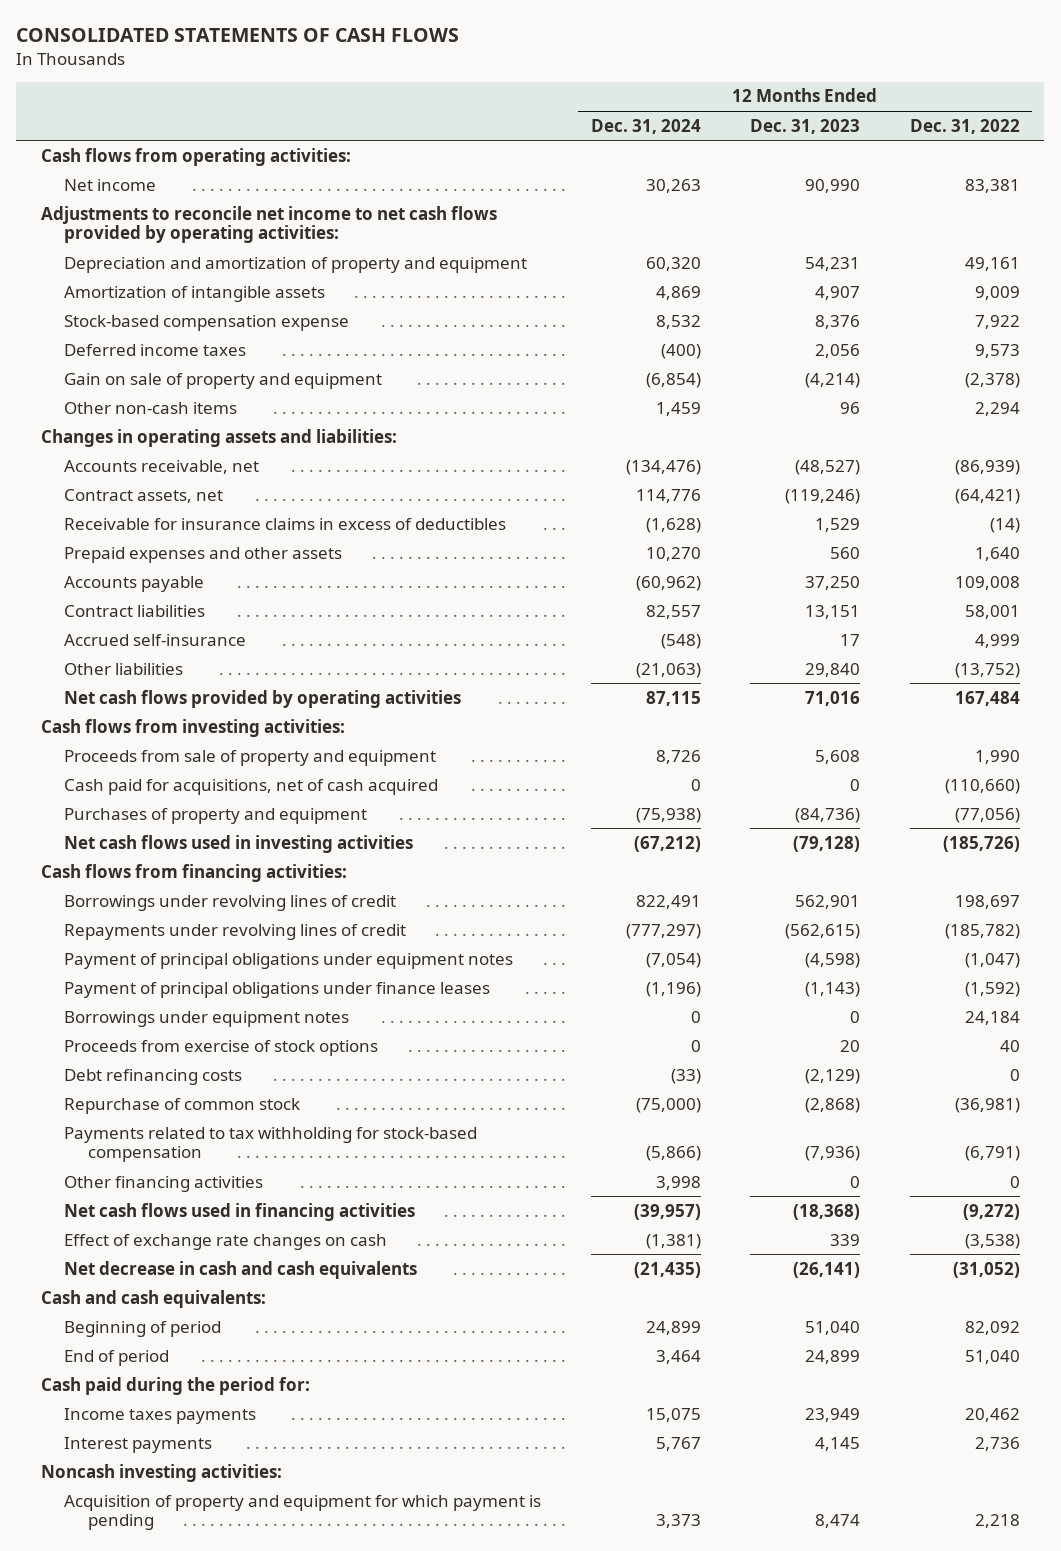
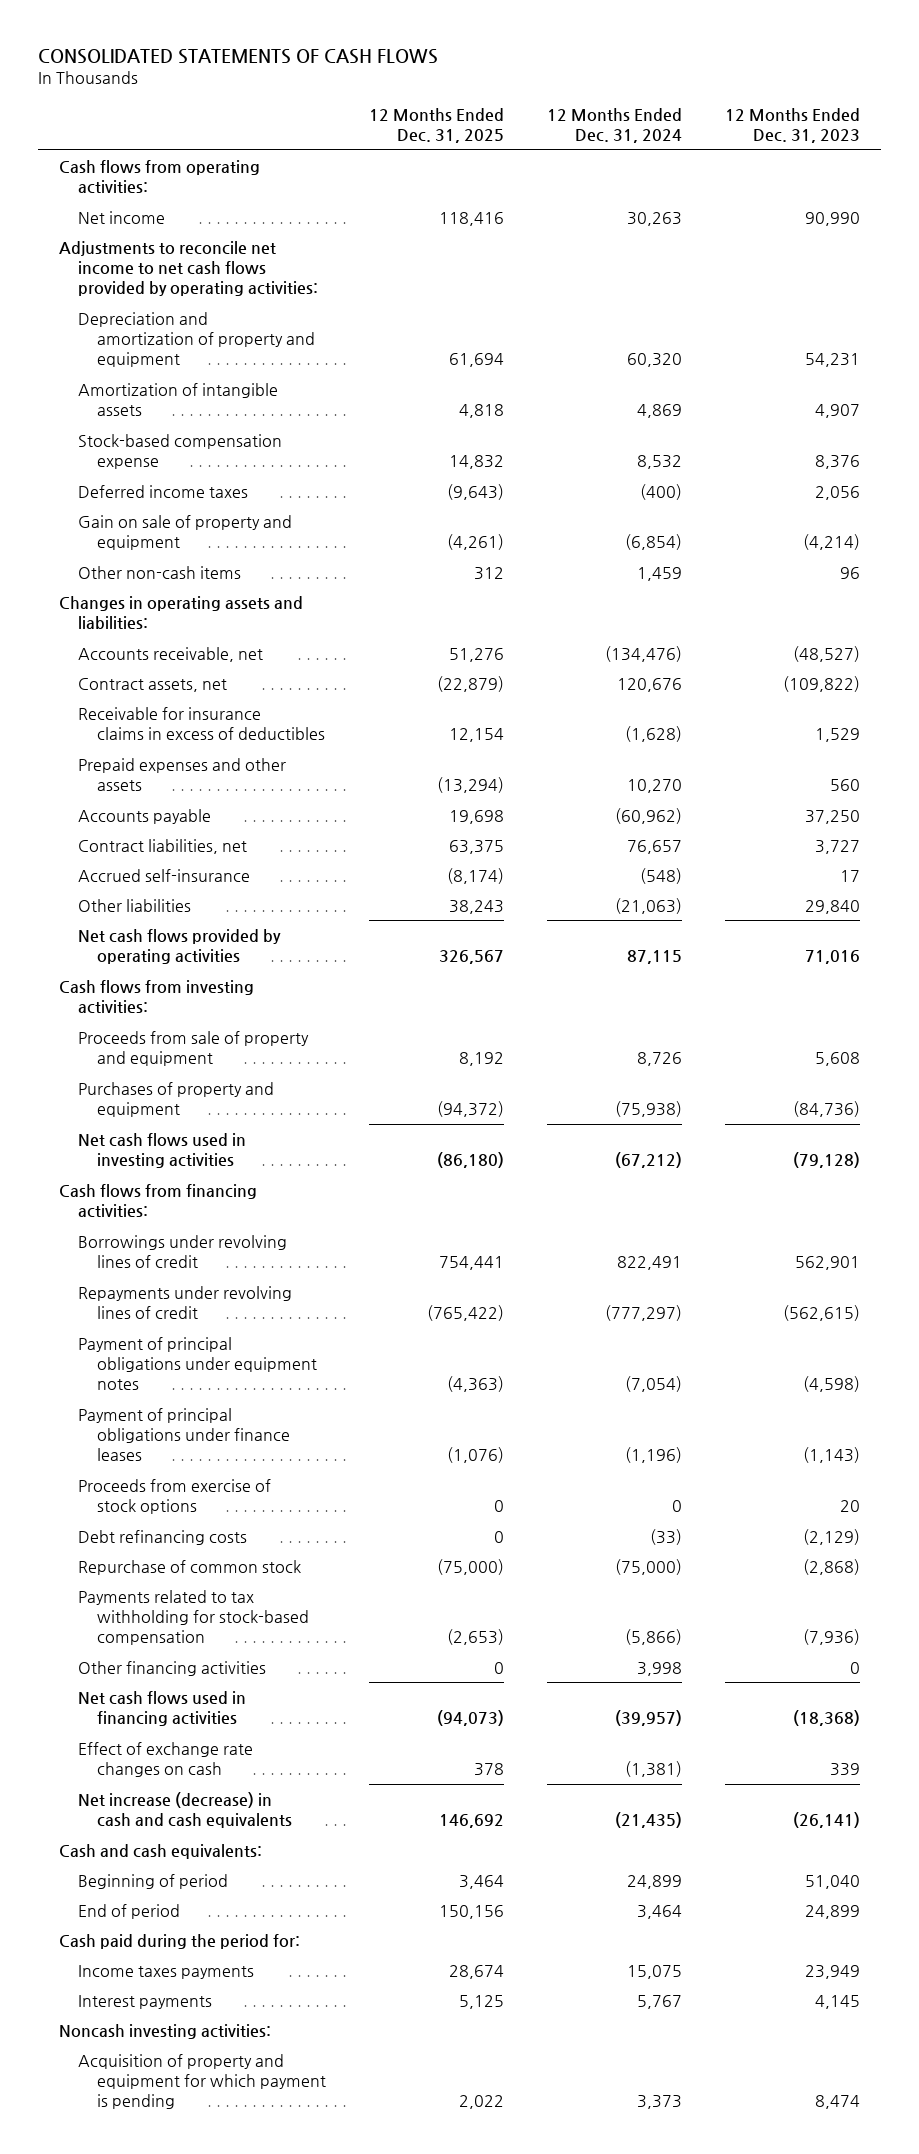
[909,118,1020,134] Dec. 31, 2022 -> none
none -> [368,107,504,143] 12 Months Ended Dec. 31, 2025
[635,488,701,503] 114,776 -> [616,677,682,692] 120,676
[785,488,861,504] (119,246) -> [782,675,860,692] (109,822)
[64,604,206,617] Contract liabilities -> [78,838,248,854] Contract liabilities, net
[645,604,701,619] 82,557 -> [626,839,682,854] 76,657
[805,604,861,619] 13,151 -> [814,839,860,854] 3,727
[64,778,439,795] Cash paid for acquisitions, net of cash acquired -> none
[64,1010,350,1027] Borrowings under equipment notes -> none
[64,1260,418,1279] Net decrease in cash and cash equivalents -> [78,1791,292,1828] Net increase (decrease) in cash and cash equivalents

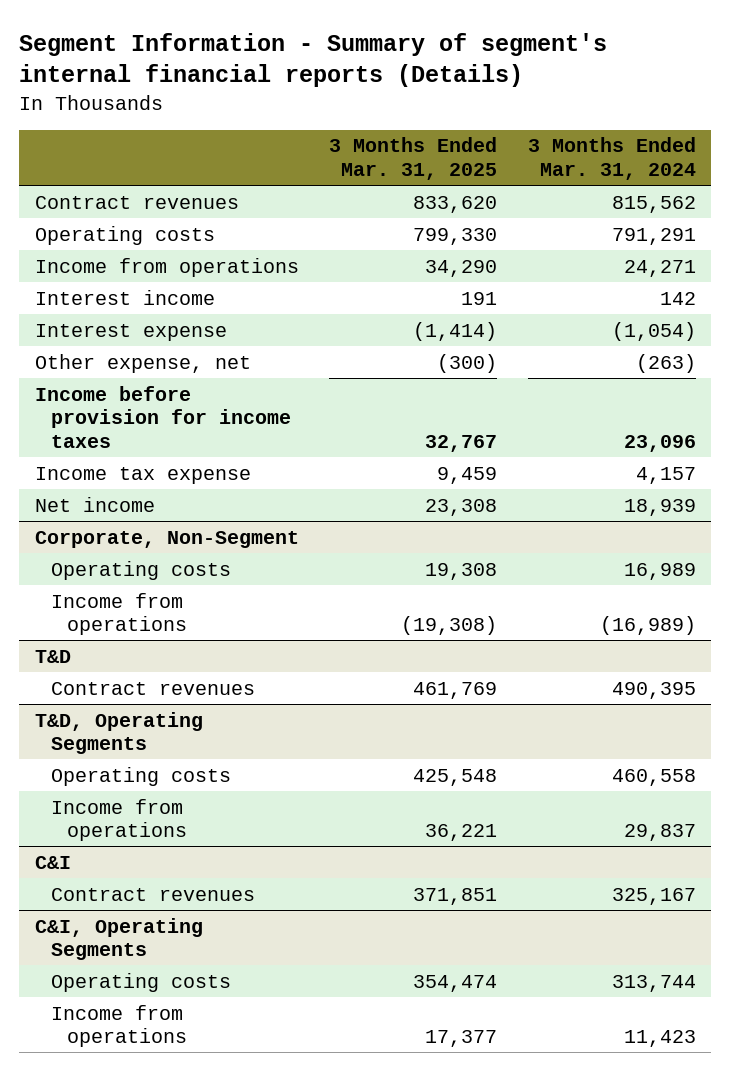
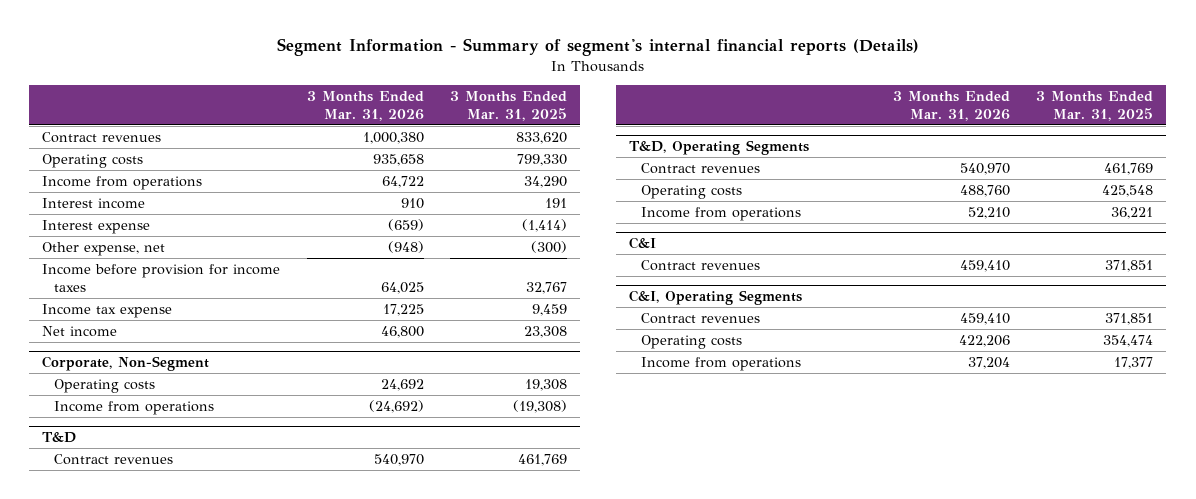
[527,137,696,181] 3 Months Ended Mar. 31, 2024 -> none
none -> [306,90,424,121] 3 Months Ended Mar. 31, 2026
none -> [640,162,760,174] Contract revenues
none -> [640,312,760,324] Contract revenues

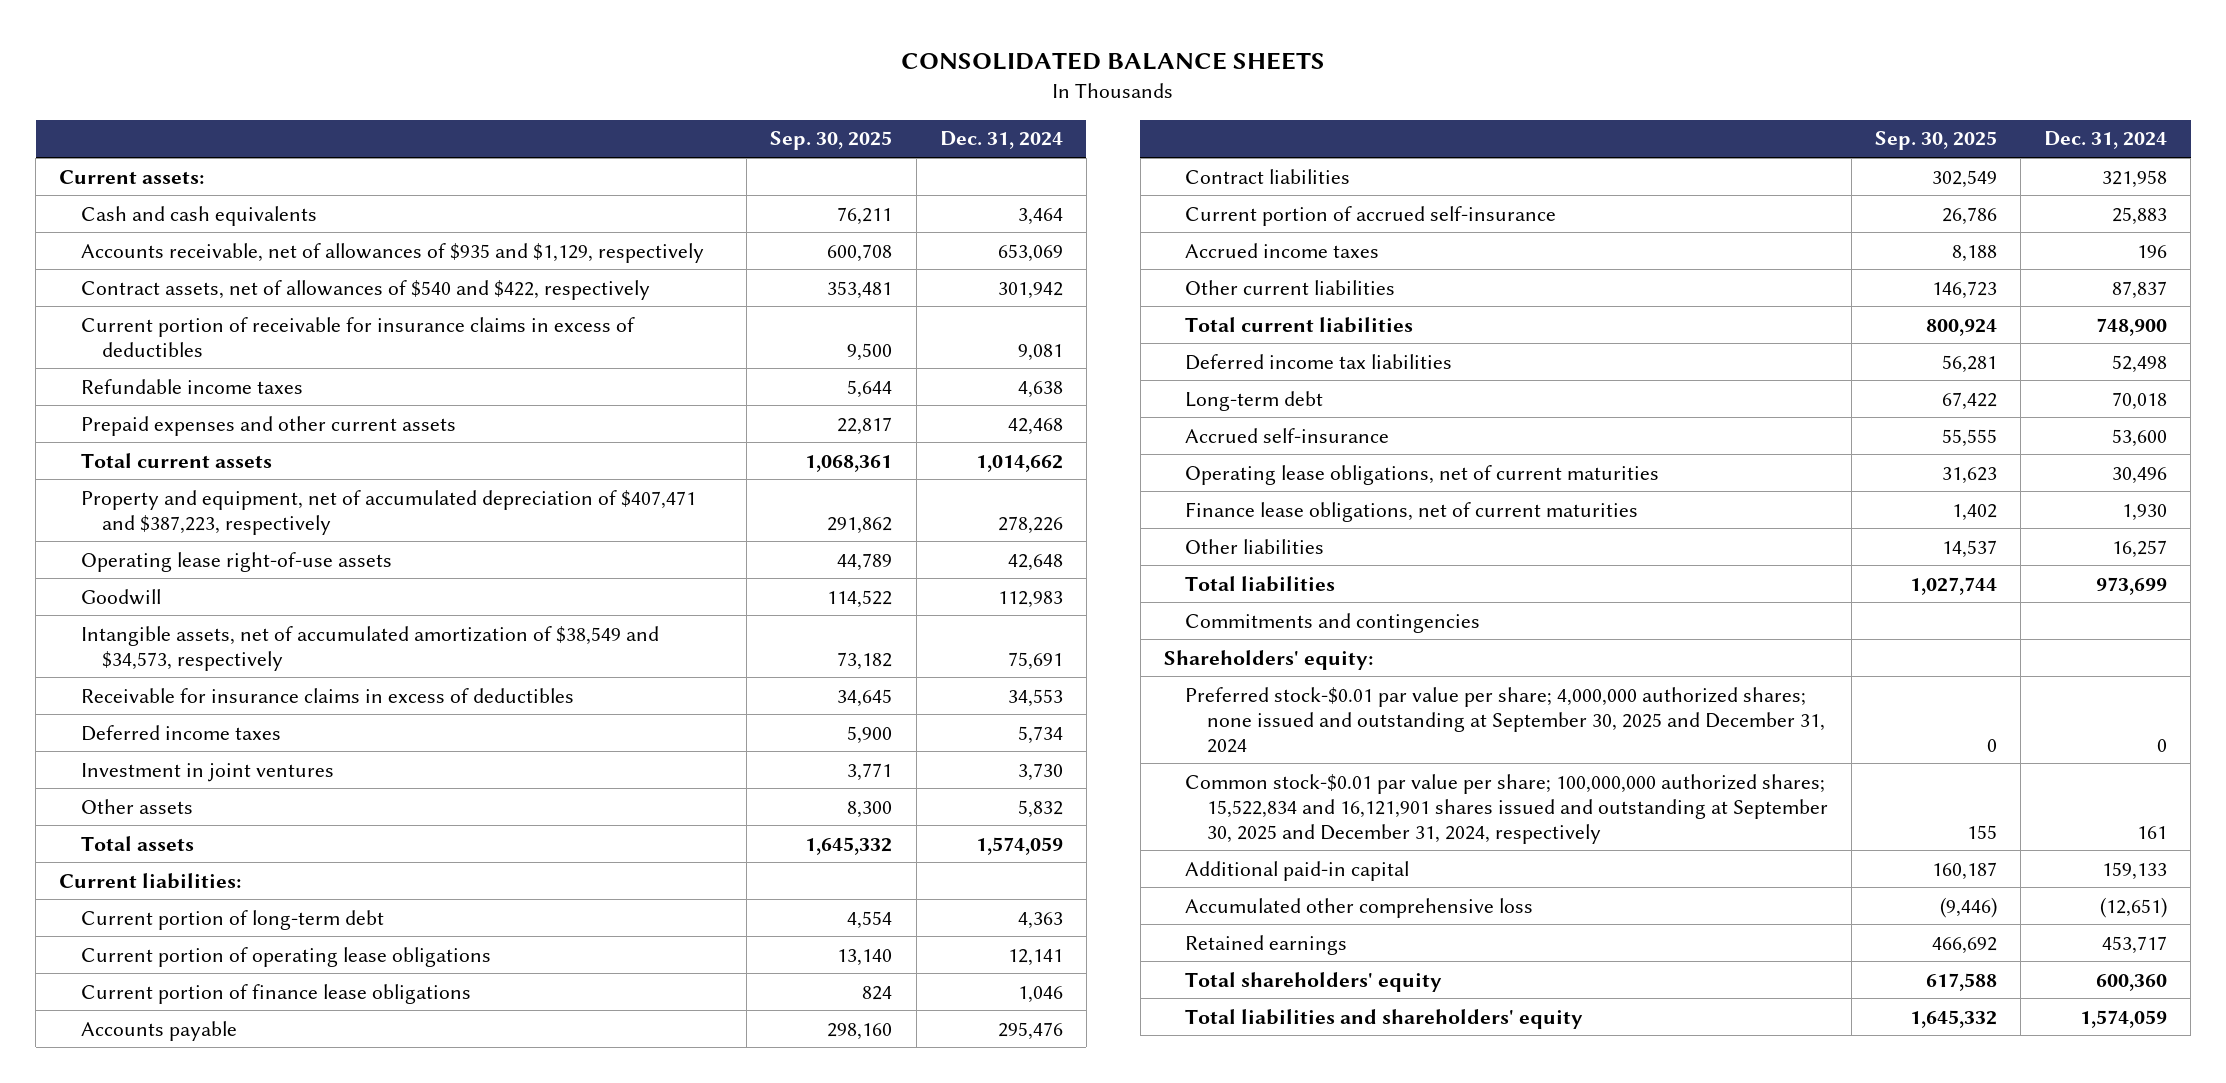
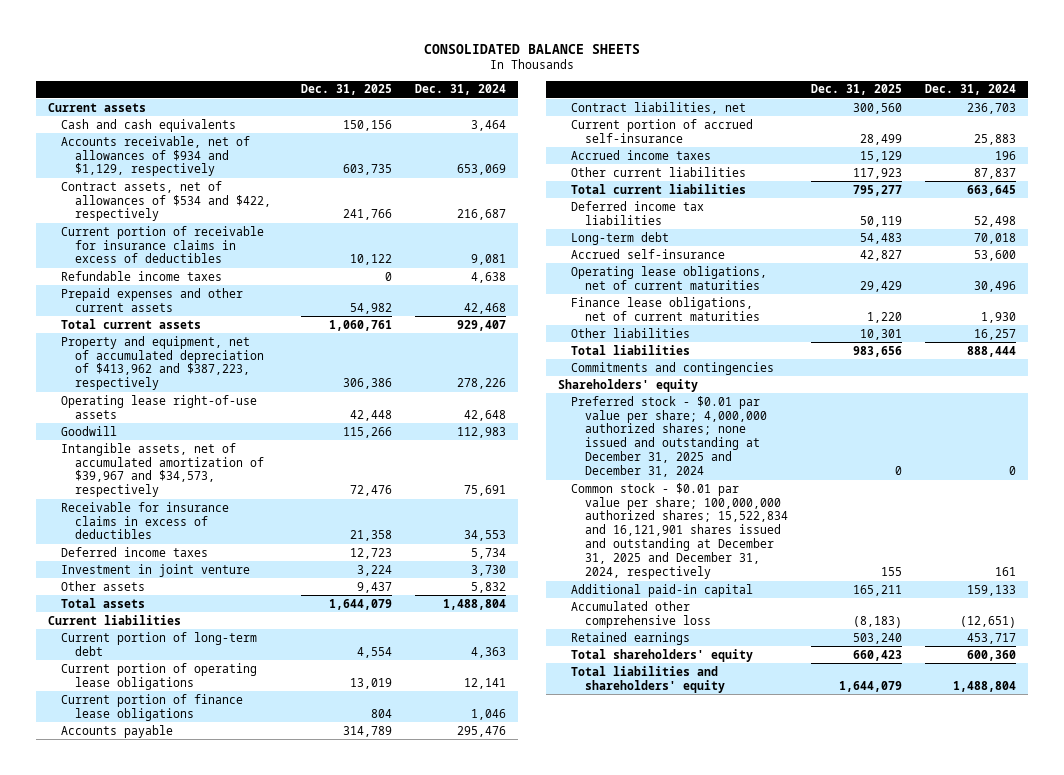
[770,131,893,151] Sep. 30, 2025 -> none
none -> [301,84,393,96] Dec. 31, 2025
[59,169,205,184] Current assets: -> [47,102,146,112] Current assets
[80,242,704,263] Accounts receivable, net of allowances of $935 and $1,129, respectively -> [61,135,251,177] Accounts receivable, net of allowances of $934 and $1,129, respectively
[80,279,650,300] Contract assets, net of allowances of $540 and $422, respectively -> [61,180,272,222] Contract assets, net of allowances of $534 and $422, respectively
[997,281,1063,299] 301,942 -> [457,209,507,221] 216,687
[975,454,1063,472] 1,014,662 -> [457,319,507,331] 929,407
[80,489,696,535] Property and equipment, net of accumulated depreciation of $407,471 and $387,223, respectively -> [61,335,265,391] Property and equipment, net of accumulated depreciation of $413,962 and $387,223, respectively
[80,625,659,671] Intangible assets, net of accumulated amortization of $38,549 and $34,573, respectively -> [61,442,265,498] Intangible assets, net of accumulated amortization of $39,967 and $34,573, respectively
[80,762,334,782] Investment in joint ventures -> [61,563,251,577] Investment in joint venture
[975,836,1063,855] 1,574,059 -> [443,598,507,610] 1,488,804
[59,872,242,889] Current liabilities: -> [47,614,181,625] Current liabilities
[1185,168,1351,184] Contract liabilities -> [571,101,747,114] Contract liabilities, net
[2102,169,2168,188] 321,958 -> [967,102,1017,114] 236,703
[2096,317,2168,336] 748,900 -> [967,184,1017,196] 663,645
[2096,576,2168,595] 973,699 -> [967,345,1017,357] 888,444
[1163,649,1373,670] Shareholders' equity: -> [557,378,698,392] Shareholders' equity
[1185,686,1825,753] Preferred stock-$0.01 par value per share; 4,000,000 authorized shares; none issued and outstanding at September 30, 2025 and December 31, 2024 -> [571,395,768,478] Preferred stock - $0.01 par value per share; 4,000,000 authorized shares; none issued and outstanding at December 31, 2025 and December 31, 2024
[1185,773,1828,844] Common stock-$0.01 par value per share; 100,000,000 authorized shares; 15,522,834 and 16,121,901 shares issued and outstanding at September 30, 2025 and December 31, 2024, respectively -> [571,482,789,580] Common stock - $0.01 par value per share; 100,000,000 authorized shares; 15,522,834 and 16,121,901 shares issued and outstanding at December 31, 2025 and December 31, 2024, respectively
[2080,1009,2168,1028] 1,574,059 -> [953,680,1017,692] 1,488,804

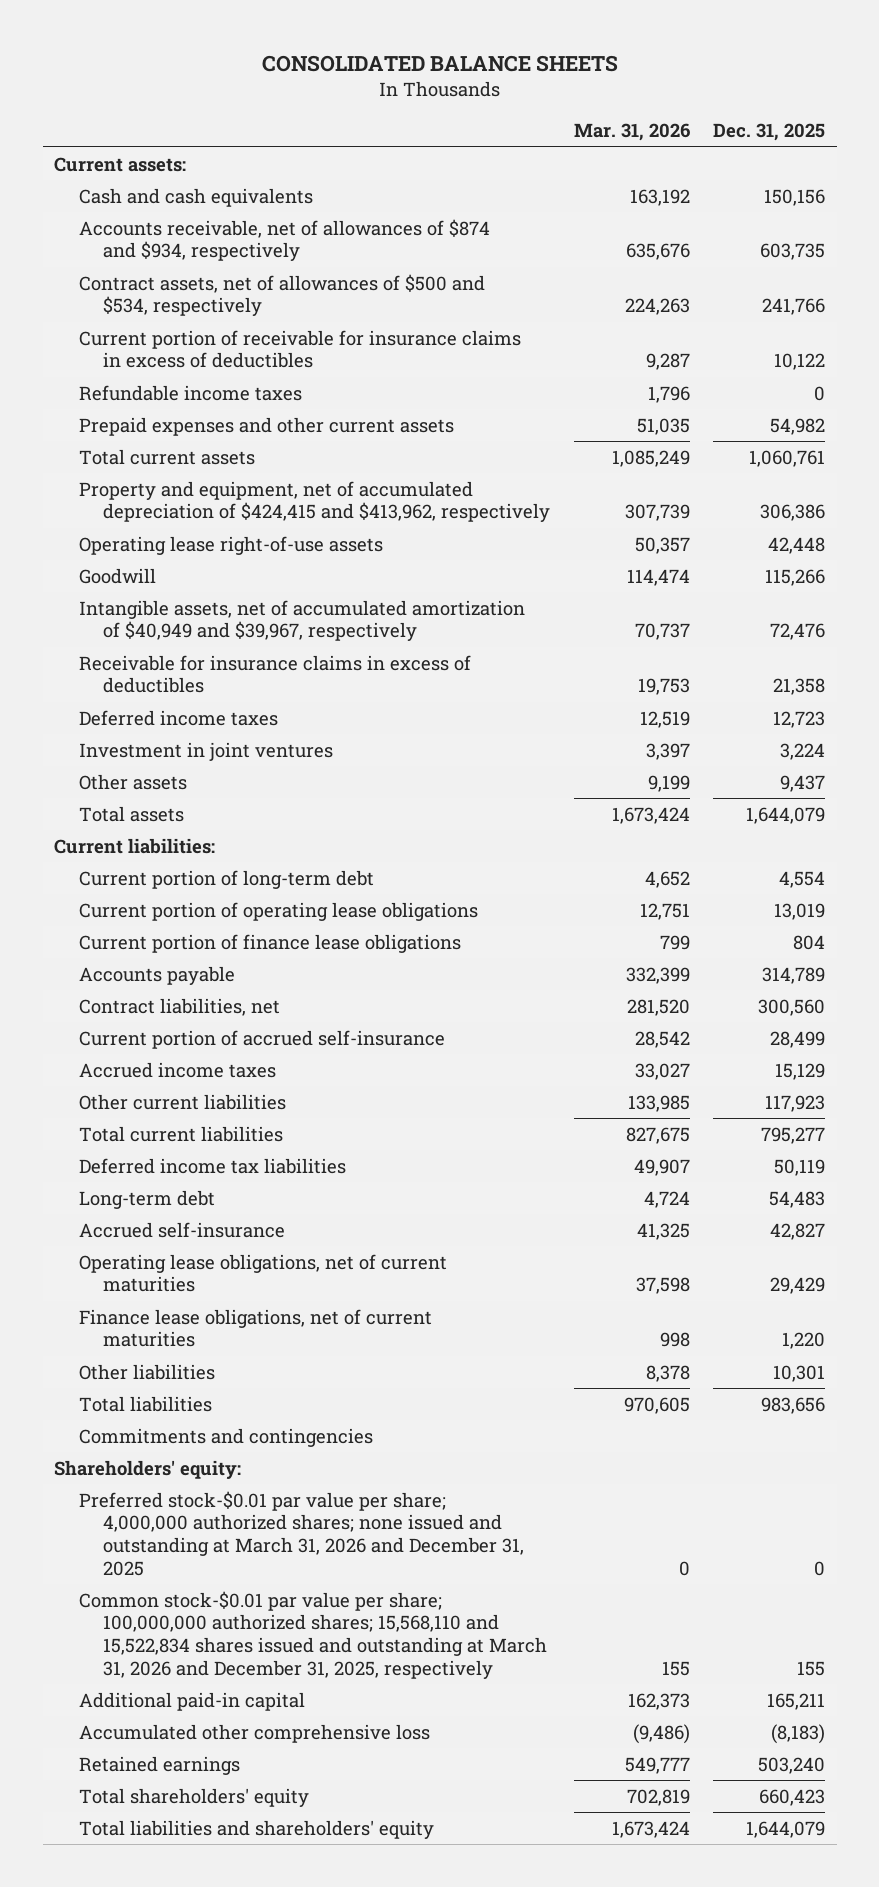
[415,84,507,96] Dec. 31, 2024 -> none
none -> [573,123,690,142] Mar. 31, 2026
[47,102,146,112] Current assets -> [54,156,187,172] Current assets:
[61,135,251,177] Accounts receivable, net of allowances of $934 and $1,129, respectively -> [78,218,490,262] Accounts receivable, net of allowances of $874 and $934, respectively
[61,180,272,222] Contract assets, net of allowances of $534 and $422, respectively -> [78,273,485,317] Contract assets, net of allowances of $500 and $534, respectively
[61,335,265,391] Property and equipment, net of accumulated depreciation of $413,962 and $387,223, respectively -> [78,480,551,523] Property and equipment, net of accumulated depreciation of $424,415 and $413,962, respectively
[61,442,265,498] Intangible assets, net of accumulated amortization of $39,967 and $34,573, respectively -> [78,599,525,642] Intangible assets, net of accumulated amortization of $40,949 and $39,967, respectively
[61,563,251,577] Investment in joint venture -> [78,741,333,761] Investment in joint ventures
[47,614,181,625] Current liabilities -> [54,837,216,854] Current liabilities:
[557,378,698,392] Shareholders' equity -> [54,1459,242,1479] Shareholders' equity:
[571,395,768,478] Preferred stock - $0.01 par value per share; 4,000,000 authorized shares; none issued and outstanding at December 31, 2025 and December 31, 2024 -> [78,1490,525,1576] Preferred stock-$0.01 par value per share; 4,000,000 authorized shares; none issued and outstanding at March 31, 2026 and December 31, 2025
[571,482,789,580] Common stock - $0.01 par value per share; 100,000,000 authorized shares; 15,522,834 and 16,121,901 shares issued and outstanding at December 31, 2025 and December 31, 2024, respectively -> [78,1590,548,1679] Common stock-$0.01 par value per share; 100,000,000 authorized shares; 15,568,110 and 15,522,834 shares issued and outstanding at March 31, 2026 and December 31, 2025, respectively

